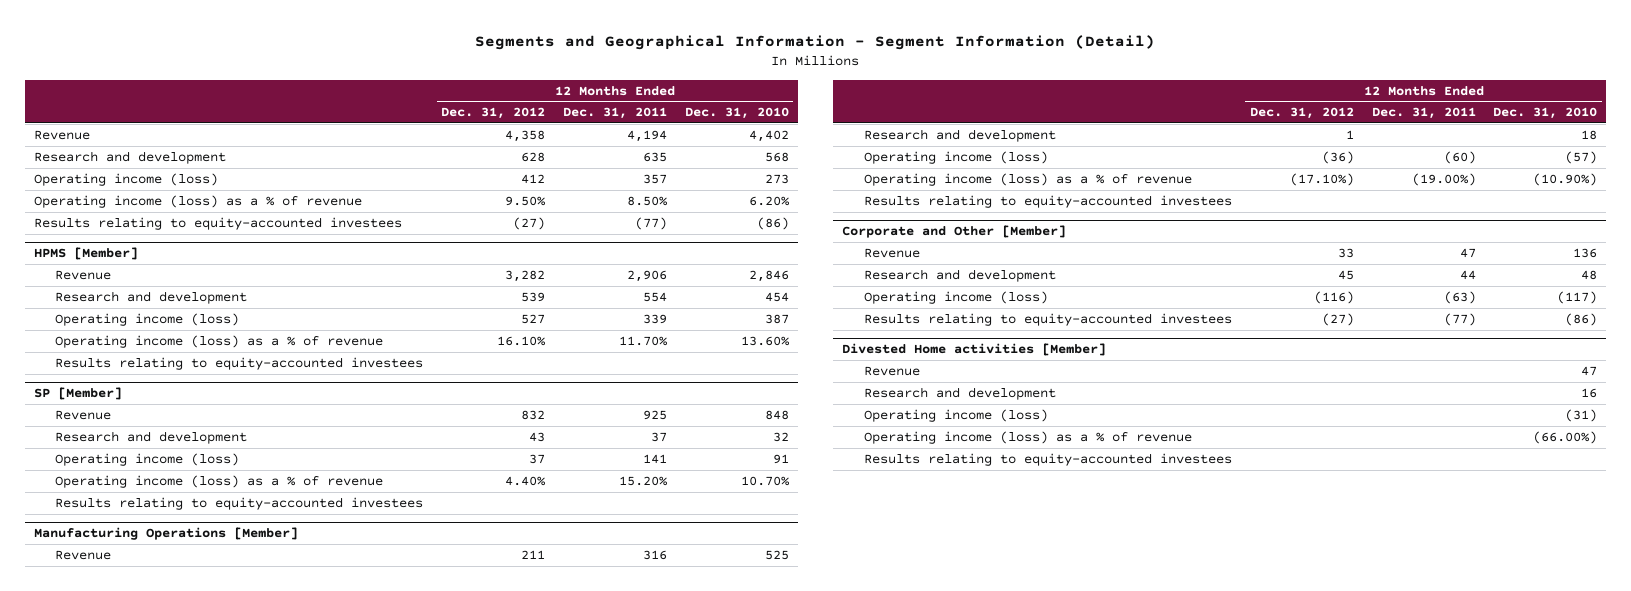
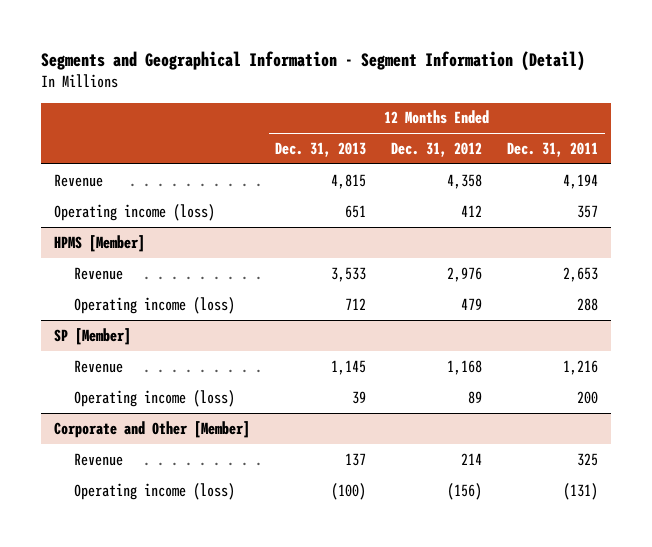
[684,107,789,120] Dec. 31, 2010 -> none
none -> [274,142,366,158] Dec. 31, 2013
[33,150,226,164] Research and development -> none
[33,194,362,208] Operating income (loss) as a % of revenue -> none
[33,216,402,230] Results relating to equity-accounted investees -> none
[55,290,248,304] Research and development -> none
[55,334,384,348] Operating income (loss) as a % of revenue -> none
[55,356,424,370] Results relating to equity-accounted investees -> none
[505,269,546,282] 3,282 -> [447,266,483,282] 2,976
[627,269,668,282] 2,906 -> [563,266,599,282] 2,653
[521,313,546,324] 527 -> [461,297,483,310] 479
[643,313,668,324] 339 -> [577,297,599,311] 288
[55,430,248,444] Research and development -> none
[55,474,384,488] Operating income (loss) as a % of revenue -> none
[55,496,424,510] Results relating to equity-accounted investees -> none
[33,527,298,541] Manufacturing Operations [Member] -> none
[55,549,112,560] Revenue -> none
[863,128,1056,142] Research and development -> none
[863,150,1048,164] Operating income (loss) -> none
[863,172,1192,186] Operating income (loss) as a % of revenue -> none
[863,194,1232,208] Results relating to equity-accounted investees -> none
[521,409,546,420] 832 -> [447,359,483,375] 1,168
[643,409,668,420] 925 -> [563,359,599,375] 1,216
[529,453,546,464] 37 -> [468,390,483,404] 89
[643,453,668,464] 141 -> [577,390,599,404] 200
[863,268,1056,282] Research and development -> none
[863,312,1232,326] Results relating to equity-accounted investees -> none
[841,343,1106,357] Divested Home activities [Member] -> none
[863,365,920,376] Revenue -> none
[863,386,1056,400] Research and development -> none
[863,408,1048,422] Operating income (loss) -> none
[863,430,1192,444] Operating income (loss) as a % of revenue -> none
[863,452,1232,466] Results relating to equity-accounted investees -> none
[1337,247,1354,258] 33 -> [461,452,483,465] 214
[1459,247,1476,258] 47 -> [577,452,599,466] 325
[1313,290,1354,304] (116) -> [447,482,483,500] (156)
[1443,290,1476,304] (63) -> [563,482,599,500] (131)

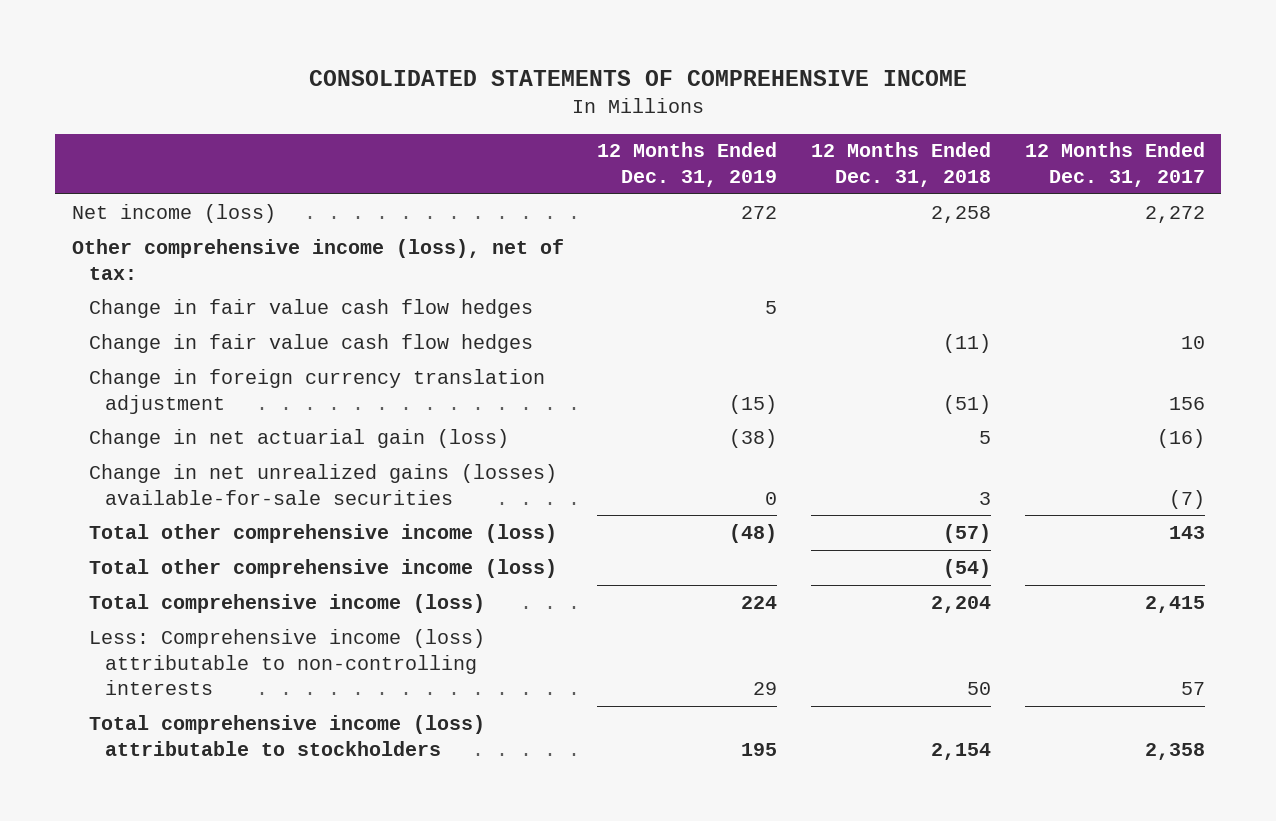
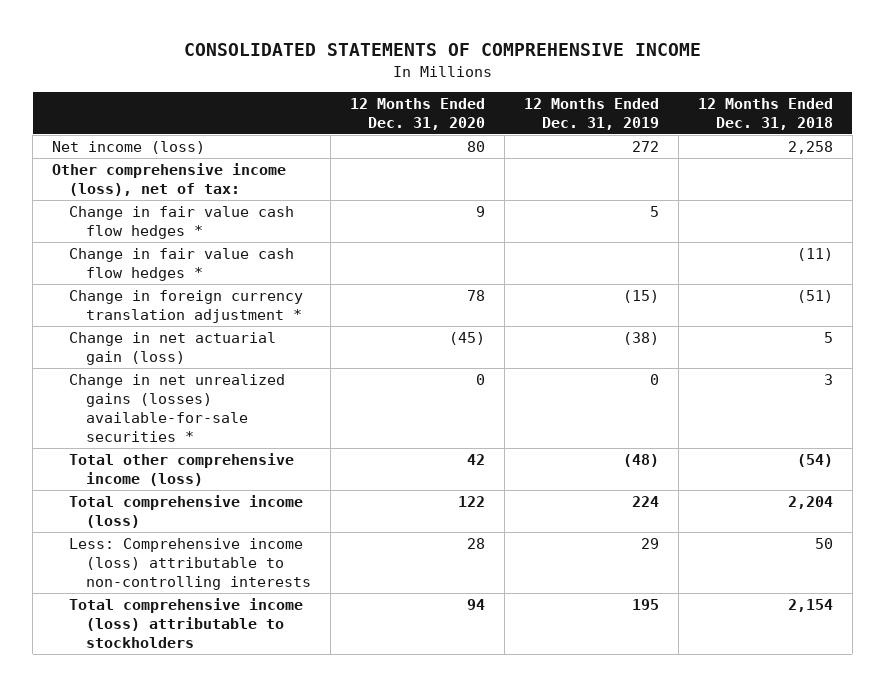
[1024,142,1205,188] 12 Months Ended Dec. 31, 2017 -> none
none -> [349,97,485,130] 12 Months Ended Dec. 31, 2020
[88,298,533,318] Change in fair value cash flow hedges -> [69,206,295,240] Change in fair value cash flow hedges *
[88,333,533,353] Change in fair value cash flow hedges -> [69,248,295,282] Change in fair value cash flow hedges *
[88,368,545,414] Change in foreign currency translation adjustment -> [69,290,304,324] Change in foreign currency translation adjustment *
[88,558,557,578] Total other comprehensive income (loss) -> none
[88,463,557,505] Change in net unrealized gains (losses) available-for-sale securities -> [69,374,286,443] Change in net unrealized gains (losses) available-for-sale securities *
[942,523,991,543] (57) -> [796,454,833,468] (54)

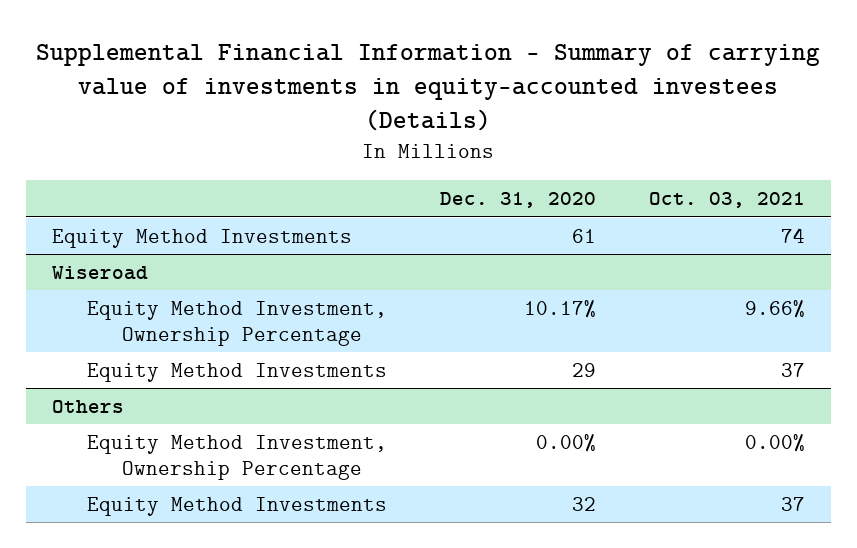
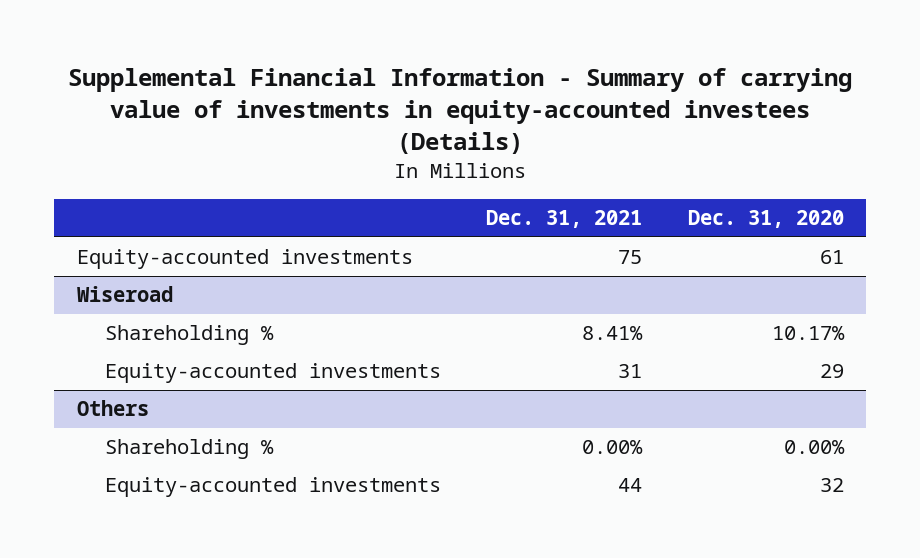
[648,192,805,209] Oct. 03, 2021 -> none
none -> [486,210,643,229] Dec. 31, 2021
[52,228,353,248] Equity Method Investments -> [76,249,413,270] Equity-accounted investments
[87,300,388,346] Equity Method Investment, Ownership Percentage -> [105,325,275,346] Shareholding %
[87,362,388,382] Equity Method Investments -> [105,363,442,384] Equity-accounted investments
[87,434,388,480] Equity Method Investment, Ownership Percentage -> [105,439,275,460] Shareholding %
[87,496,388,516] Equity Method Investments -> [105,477,442,498] Equity-accounted investments

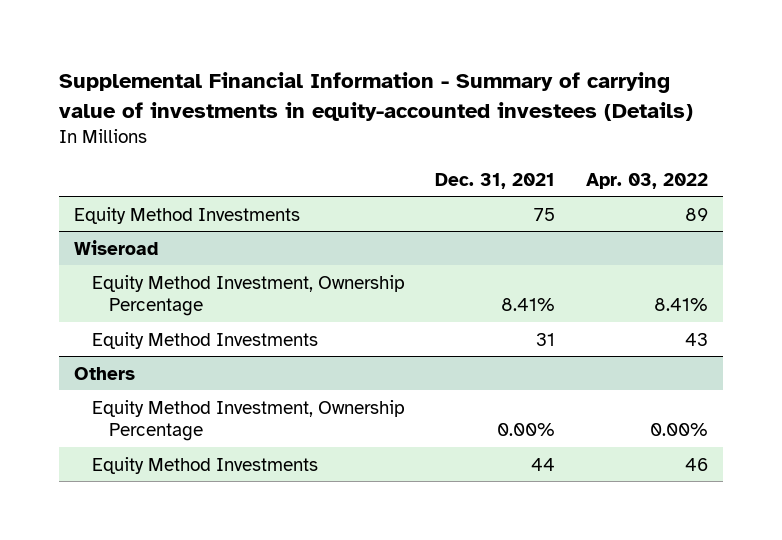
[687,210,844,229] Dec. 31, 2020 -> none
none -> [586,172,709,189] Apr. 03, 2022
[76,249,413,270] Equity-accounted investments -> [74,206,301,224] Equity Method Investments
[105,325,275,346] Shareholding % -> [91,274,405,317] Equity Method Investment, Ownership Percentage
[105,363,442,384] Equity-accounted investments -> [91,331,318,349] Equity Method Investments
[105,439,275,460] Shareholding % -> [91,399,405,442] Equity Method Investment, Ownership Percentage
[105,477,442,498] Equity-accounted investments -> [91,456,318,474] Equity Method Investments

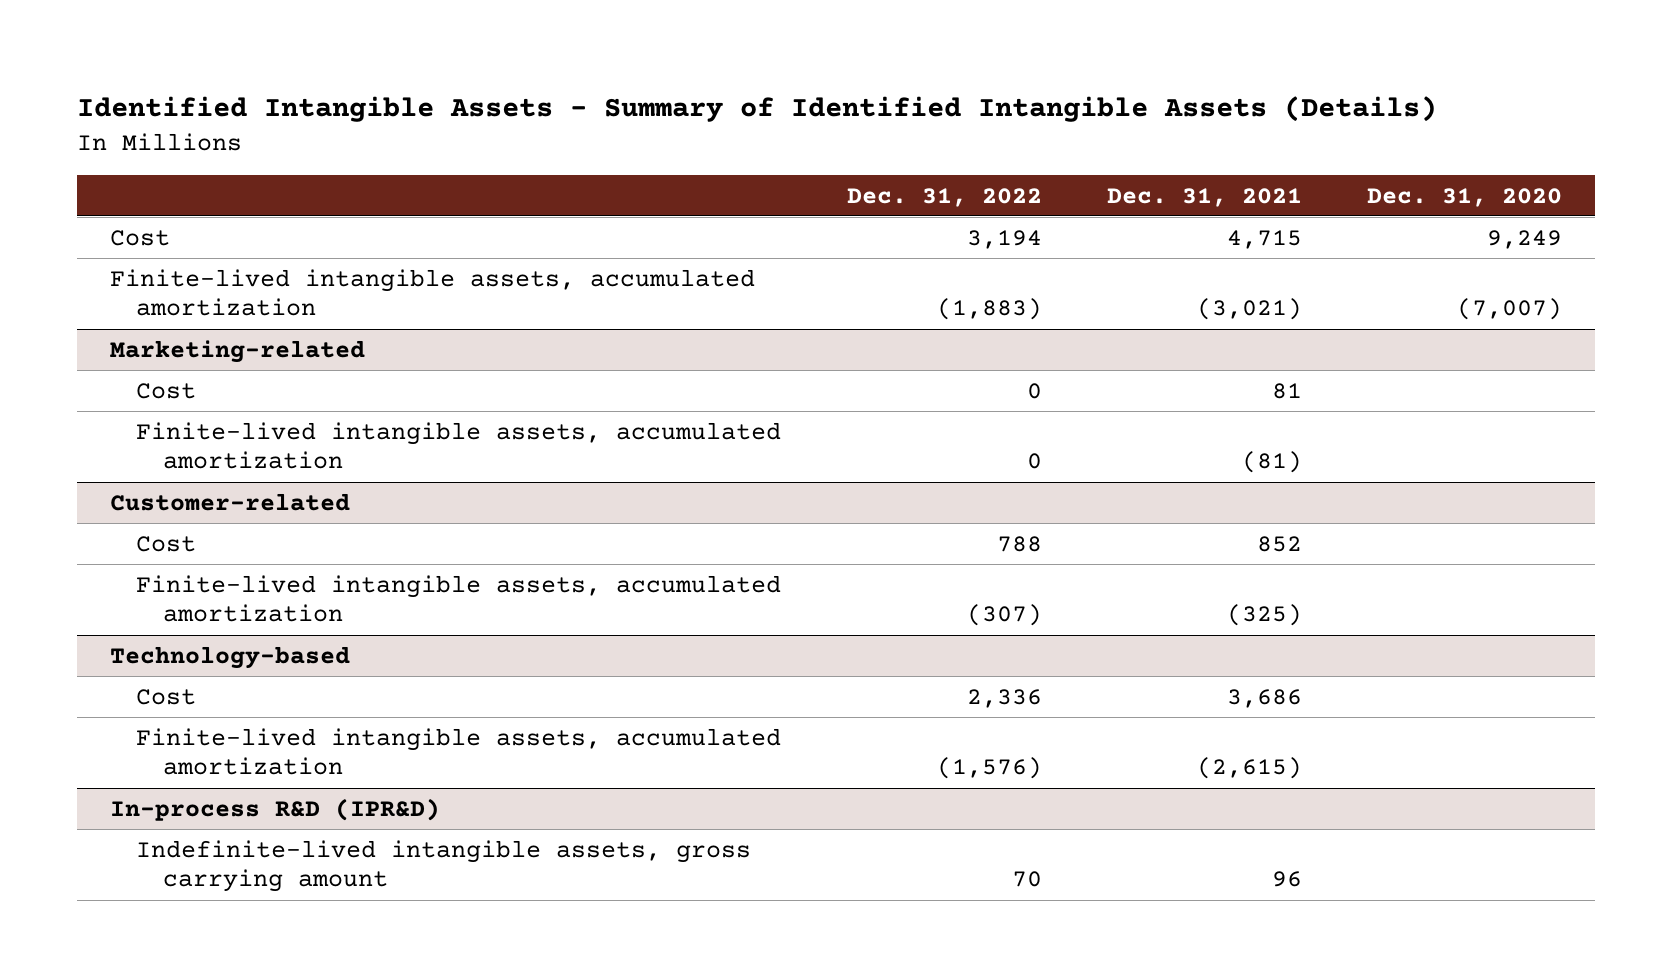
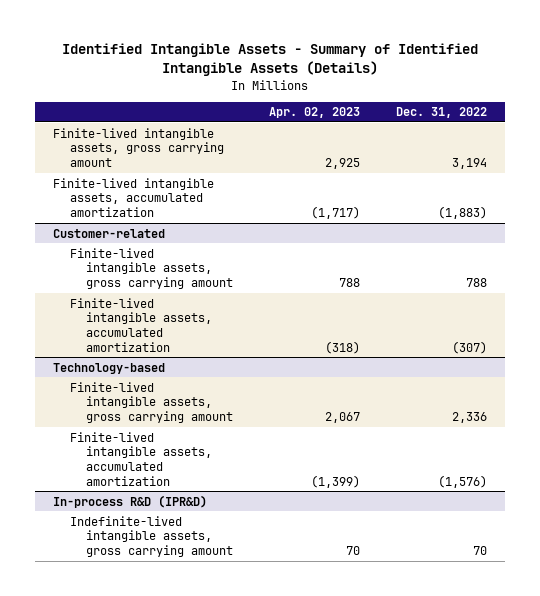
[1106,187,1302,207] Dec. 31, 2021 -> none
[1367,187,1563,207] Dec. 31, 2020 -> none
none -> [269,107,361,119] Apr. 02, 2023
[109,229,170,246] Cost -> [53,127,224,168] Finite-lived intangible assets, gross carrying amount
[109,339,365,363] Marketing-related -> none
[136,382,197,399] Cost -> none
[136,421,782,470] Finite-lived intangible assets, accumulated amortization -> none
[136,535,197,552] Cost -> [69,247,234,290] Finite-lived intangible assets, gross carrying amount
[136,688,197,705] Cost -> [69,381,234,424] Finite-lived intangible assets, gross carrying amount

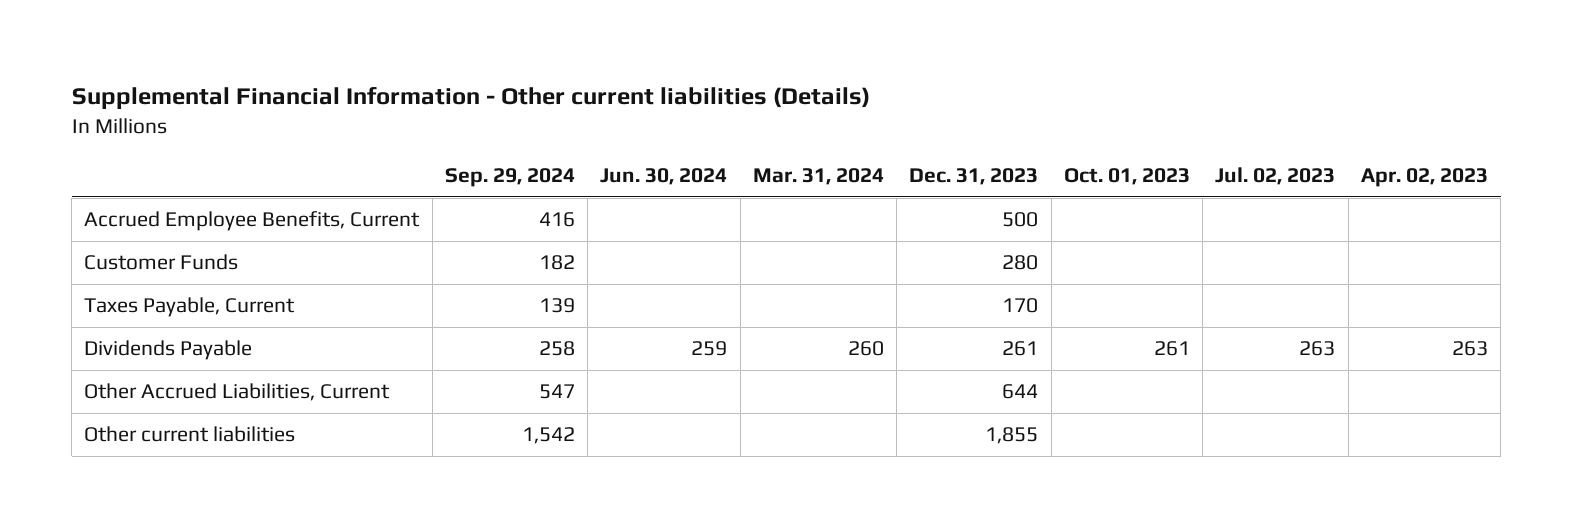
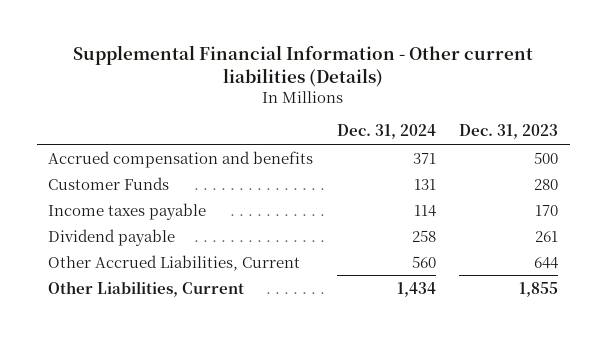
[444,168,575,188] Sep. 29, 2024 -> none
[600,168,728,186] Jun. 30, 2024 -> none
[752,168,884,186] Mar. 31, 2024 -> none
[1063,168,1190,186] Oct. 01, 2023 -> none
[1215,167,1336,186] Jul. 02, 2023 -> none
[1360,168,1488,188] Apr. 02, 2023 -> none
none -> [336,124,436,140] Dec. 31, 2024
[84,211,421,232] Accrued Employee Benefits, Current -> none
none -> [48,150,314,168] Accrued compensation and benefits
[84,297,296,318] Taxes Payable, Current -> [48,202,207,220] Income taxes payable
[84,340,253,361] Dividends Payable -> [48,228,176,246] Dividend payable
[84,426,296,443] Other current liabilities -> [48,280,245,297] Other Liabilities, Current

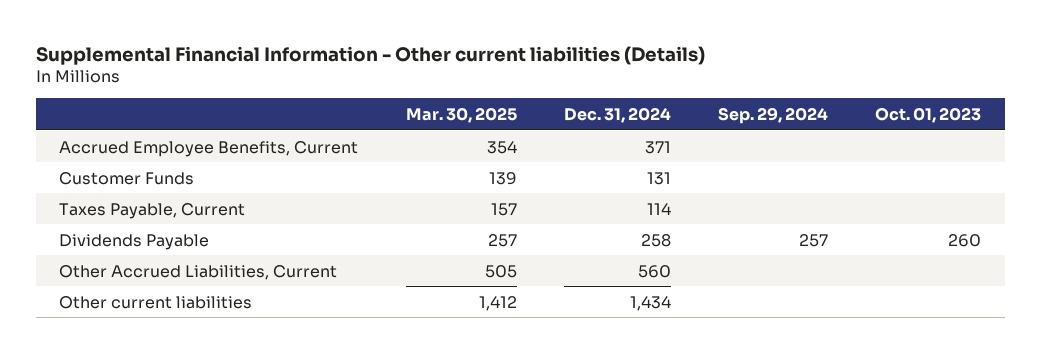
[459,124,559,140] Dec. 31, 2023 -> none
none -> [405,107,517,124] Mar. 30, 2025
none -> [718,107,829,125] Sep. 29, 2024
none -> [875,107,982,124] Oct. 01, 2023
[48,150,314,168] Accrued compensation and benefits -> [59,140,359,157] Accrued Employee Benefits, Current
[48,202,207,220] Income taxes payable -> [59,202,246,219] Taxes Payable, Current
[48,228,176,246] Dividend payable -> [59,233,210,250] Dividends Payable
[48,280,245,297] Other Liabilities, Current -> [59,295,253,309] Other current liabilities

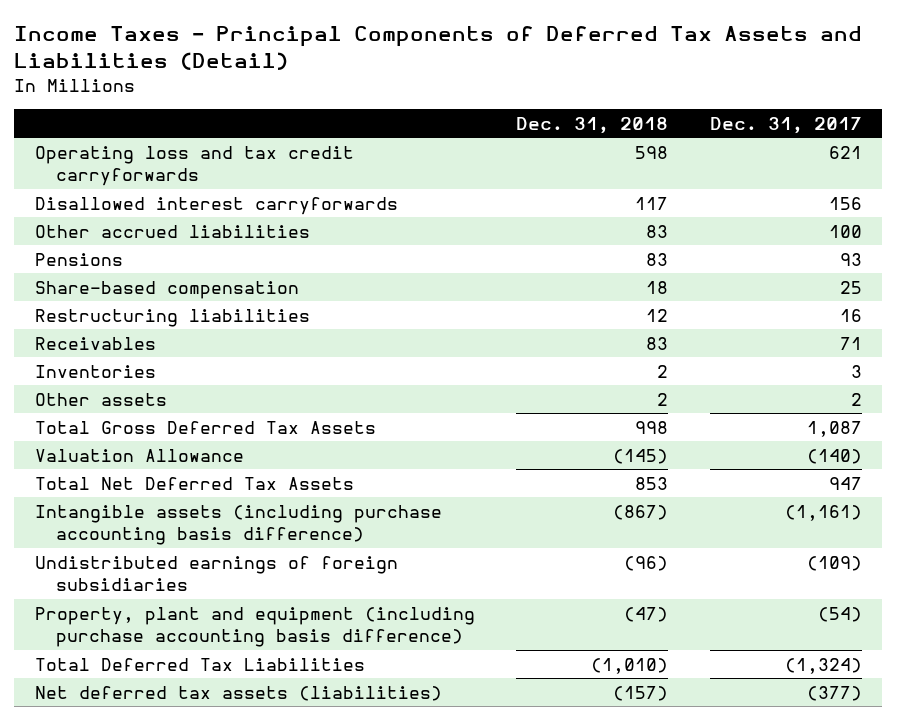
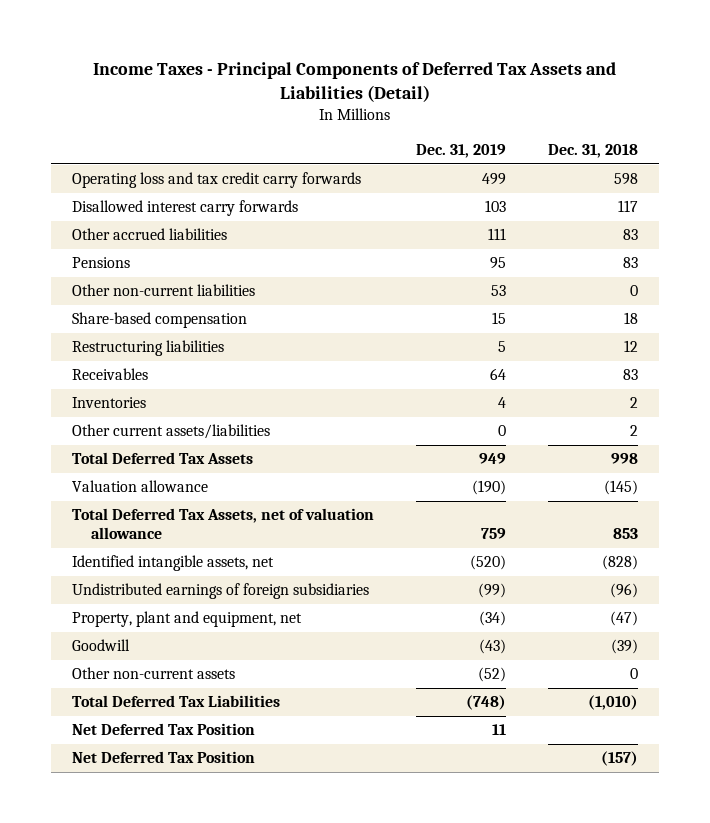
[709,116,862,134] Dec. 31, 2017 -> none
none -> [415,143,506,158] Dec. 31, 2019
[34,145,354,187] Operating loss and tax credit carryforwards -> [72,172,362,189] Operating loss and tax credit carry forwards
[34,196,398,215] Disallowed interest carryforwards -> [72,200,299,217] Disallowed interest carry forwards
none -> [72,284,256,297] Other non-current liabilities
[34,392,167,406] Other assets -> [72,424,271,440] Other current assets/liabilities
[34,420,376,434] Total Gross Deferred Tax Assets -> [72,452,254,465] Total Deferred Tax Assets
[34,448,244,462] Valuation Allowance -> [72,480,209,493] Valuation allowance
[34,476,354,490] Total Net Deferred Tax Assets -> [72,508,375,540] Total Deferred Tax Assets, net of valuation allowance
[34,504,442,546] Intangible assets (including purchase accounting basis difference) -> [72,555,275,572] Identified intangible assets, net
[613,504,669,520] (867) -> [601,555,638,571] (828)
[34,606,475,648] Property, plant and equipment (including purchase accounting basis difference) -> [72,611,303,628] Property, plant and equipment, net
none -> [72,639,131,652] Goodwill
none -> [72,667,236,680] Other non-current assets
none -> [72,723,256,736] Net Deferred Tax Position
[34,685,442,701] Net deferred tax assets (liabilities) -> [72,751,256,764] Net Deferred Tax Position

